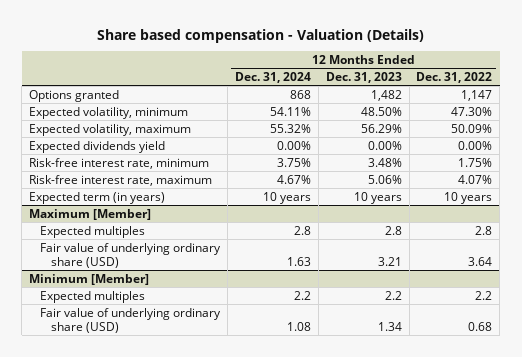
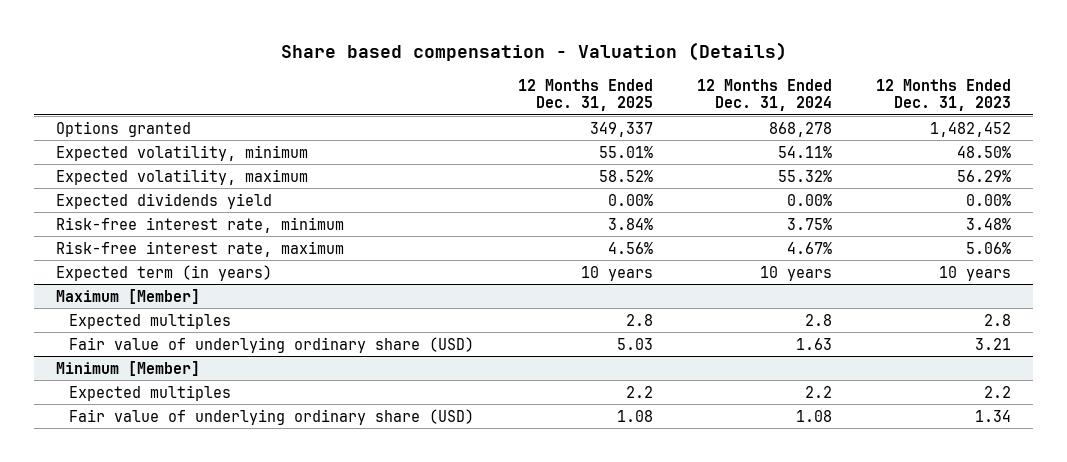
[416,72,493,84] Dec. 31, 2022 -> none
none -> [517,78,653,112] 12 Months Ended Dec. 31, 2025
[289,89,311,99] 868 -> [768,121,832,137] 868,278
[370,89,402,101] 1,482 -> [929,121,1011,137] 1,482,452

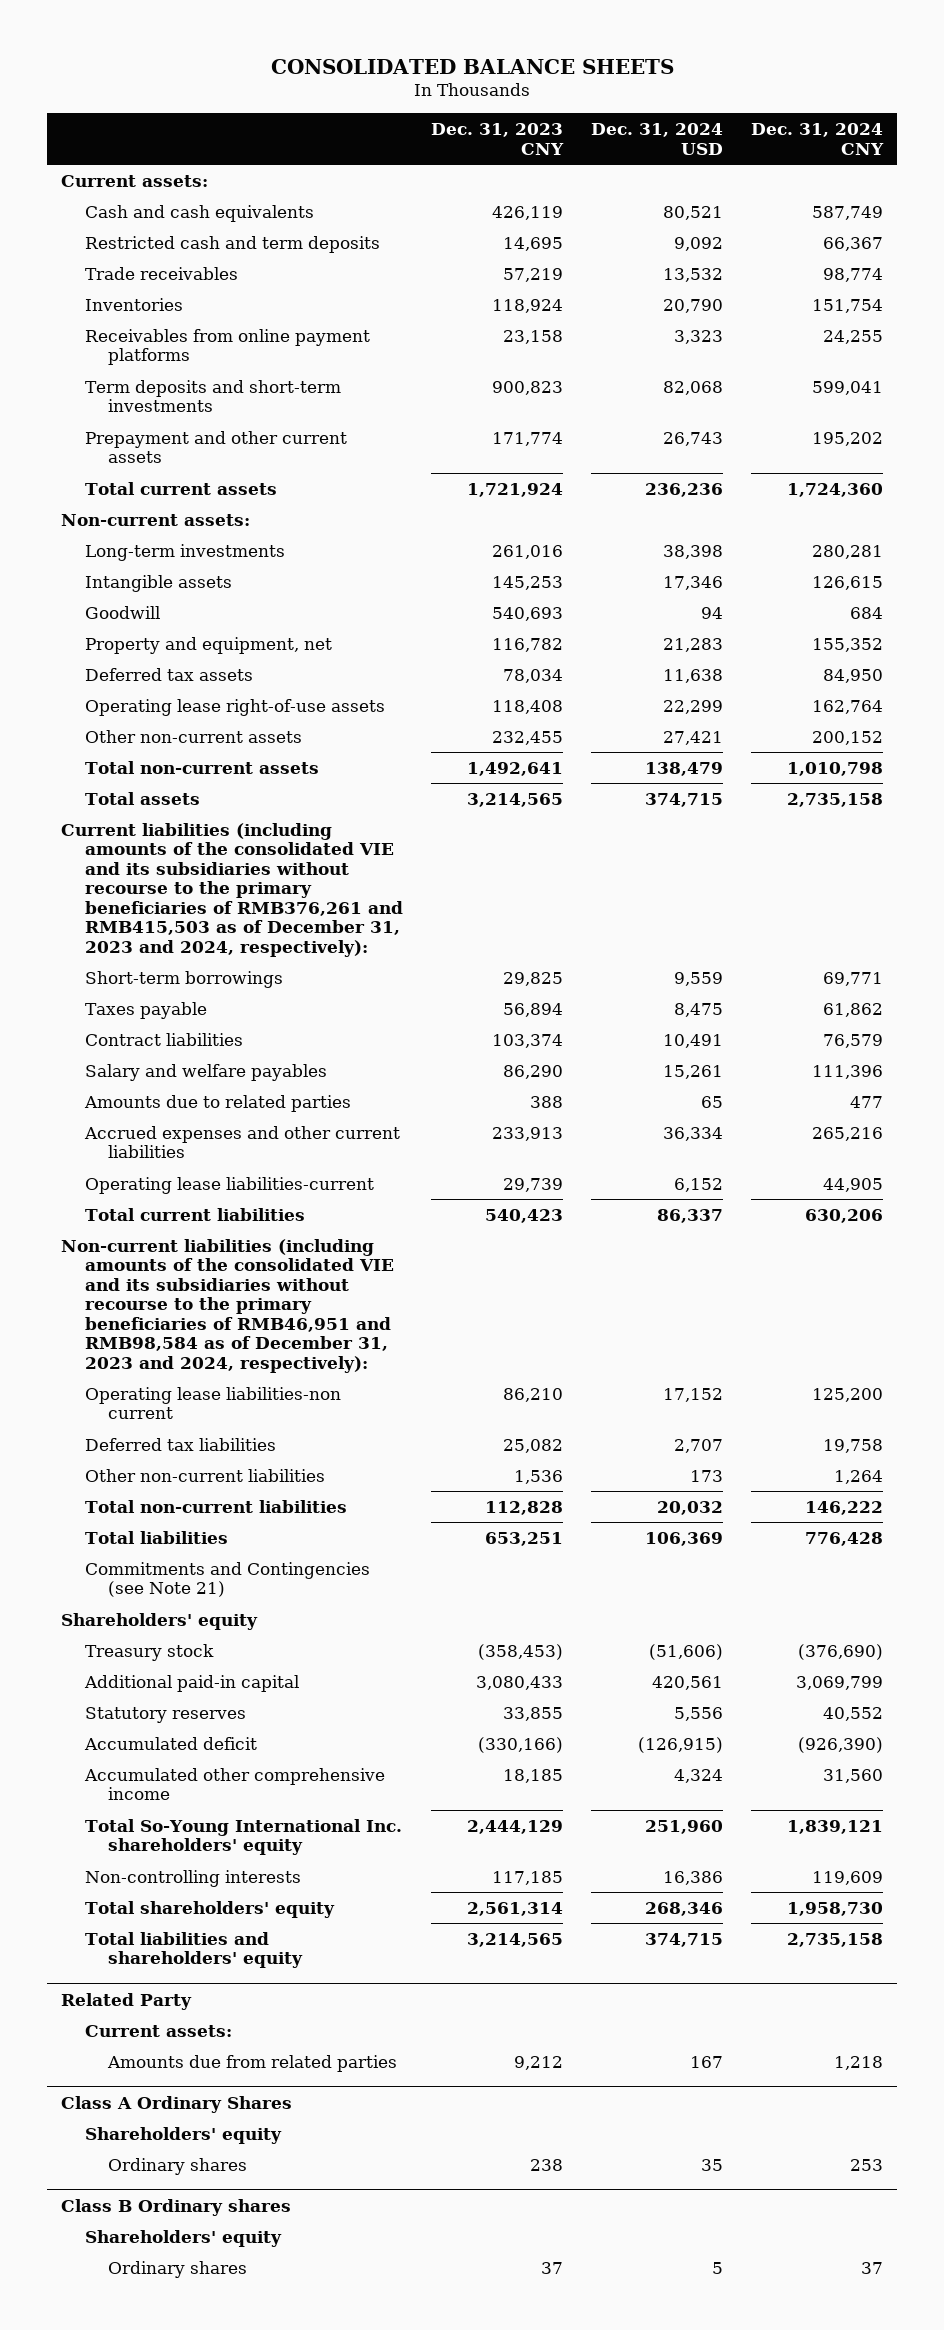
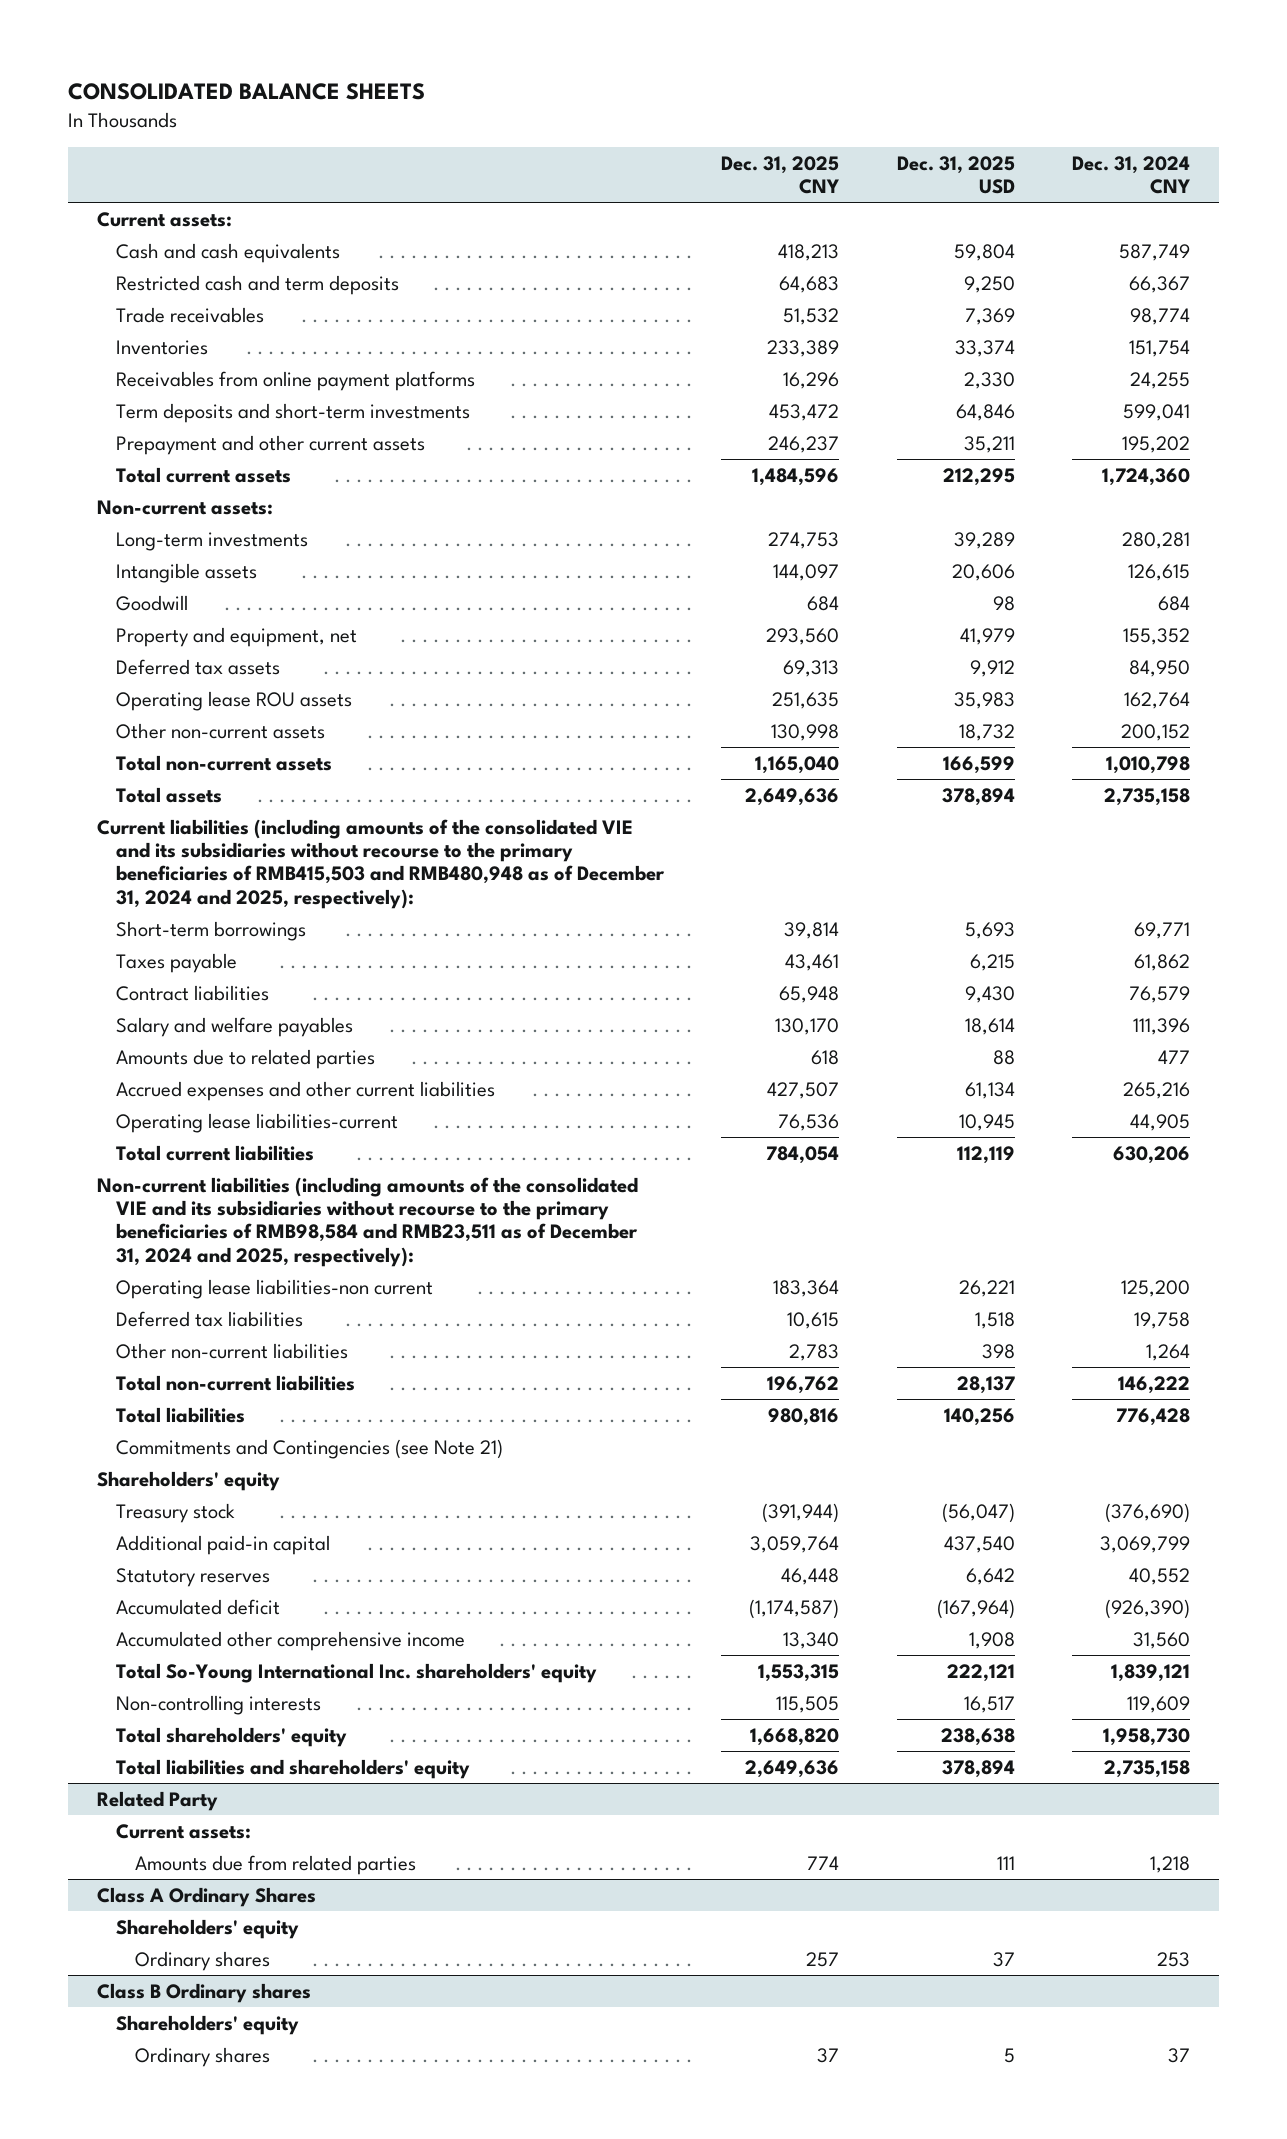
[430,123,564,155] Dec. 31, 2023 CNY -> none
[590,123,723,155] Dec. 31, 2024 USD -> none
none -> [721,155,840,195] Dec. 31, 2025 CNY
none -> [896,155,1015,195] Dec. 31, 2025 USD
[84,698,385,716] Operating lease right-of-use assets -> [115,690,352,711] Operating lease ROU assets
[61,822,403,957] Current liabilities (including amounts of the consolidated VIE and its subsidiaries without recourse to the primary beneficiaries of RMB376,261 and RMB415,503 as of December 31, 2023 and 2024, respectively): -> [96,818,665,909] Current liabilities (including amounts of the consolidated VIE and its subsidiaries without recourse to the primary beneficiaries of RMB415,503 and RMB480,948 as of December 31, 2024 and 2025, respectively):
[61,1238,394,1373] Non-current liabilities (including amounts of the consolidated VIE and its subsidiaries without recourse to the primary beneficiaries of RMB46,951 and RMB98,584 as of December 31, 2023 and 2024, respectively): -> [96,1176,638,1267] Non-current liabilities (including amounts of the consolidated VIE and its subsidiaries without recourse to the primary beneficiaries of RMB98,584 and RMB23,511 as of December 31, 2024 and 2025, respectively):

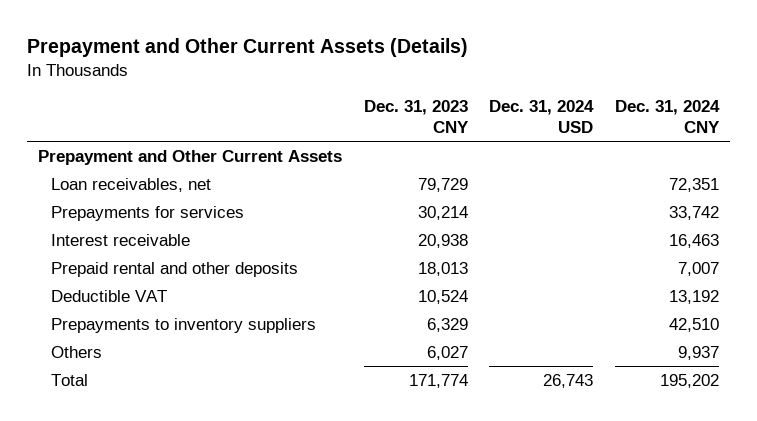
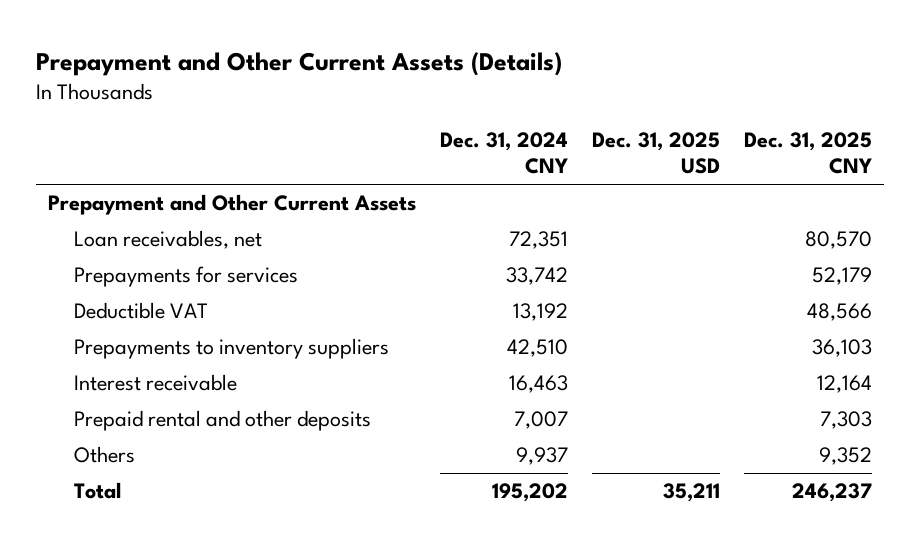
[363,100,469,134] Dec. 31, 2023 CNY -> none
[489,100,595,134] Dec. 31, 2024 USD -> none
none -> [592,131,721,175] Dec. 31, 2025 USD
none -> [744,131,873,175] Dec. 31, 2025 CNY
[50,233,190,246] Interest receivable -> [73,374,237,392] Interest receivable
[50,261,298,277] Prepaid rental and other deposits -> [73,410,371,432] Prepaid rental and other deposits

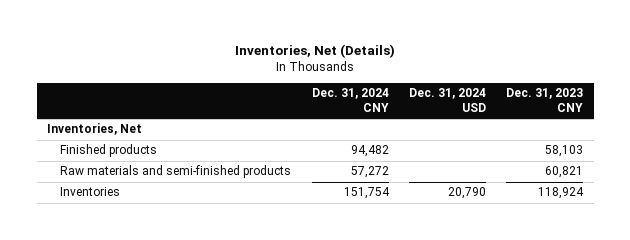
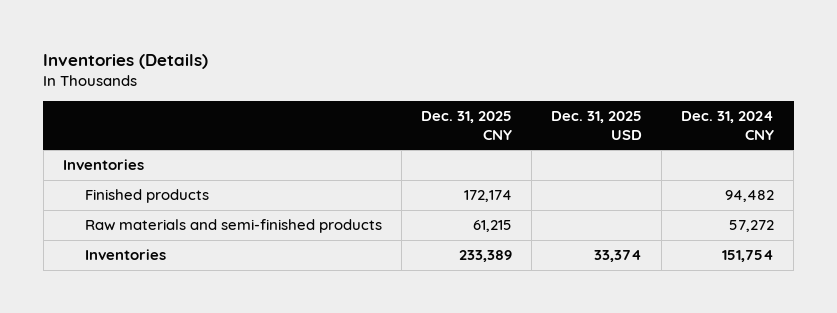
[235,44,396,59] Inventories, Net (Details) -> [43,54,209,70] Inventories (Details)
[408,88,486,113] Dec. 31, 2024 USD -> none
[506,88,584,113] Dec. 31, 2023 CNY -> none
none -> [421,111,513,140] Dec. 31, 2025 CNY
none -> [551,111,643,140] Dec. 31, 2025 USD
[47,123,143,136] Inventories, Net -> [62,159,144,171] Inventories

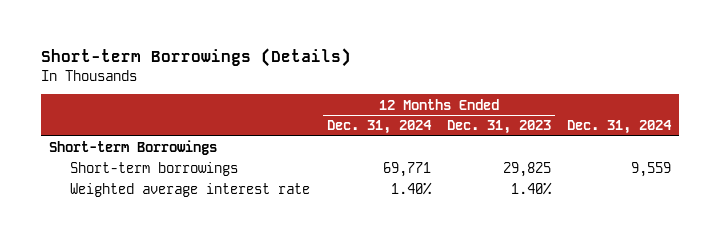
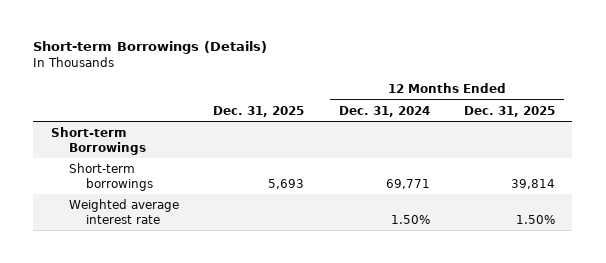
[446,120,551,135] Dec. 31, 2023 -> none
[566,120,672,135] Dec. 31, 2024 -> none
none -> [213,105,305,117] Dec. 31, 2025
none -> [464,105,556,117] Dec. 31, 2025
[390,182,432,196] 1.40% -> [390,214,430,224] 1.50%

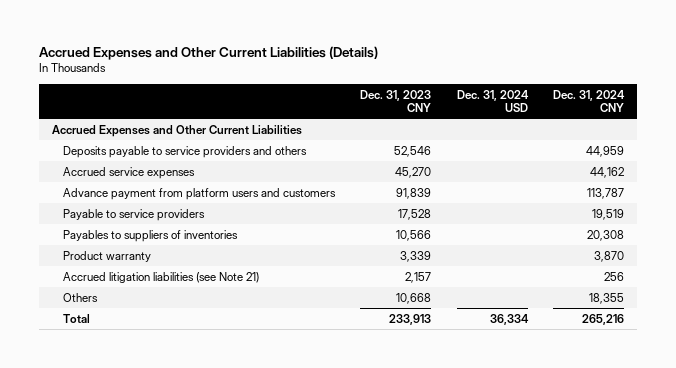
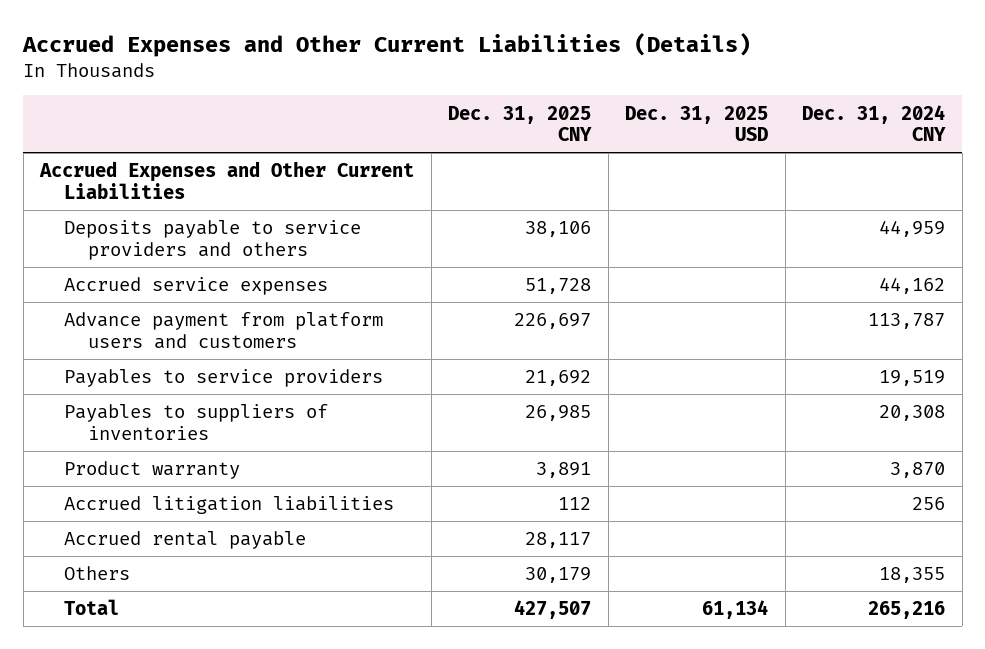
[360,89,432,113] Dec. 31, 2023 CNY -> none
[456,89,529,113] Dec. 31, 2024 USD -> none
none -> [448,105,593,142] Dec. 31, 2025 CNY
none -> [625,105,769,142] Dec. 31, 2025 USD
[62,208,205,221] Payable to service providers -> [63,369,383,388] Payables to service providers
[62,271,259,283] Accrued litigation liabilities (see Note 21) -> [63,496,394,515] Accrued litigation liabilities
none -> [63,531,306,550] Accrued rental payable

